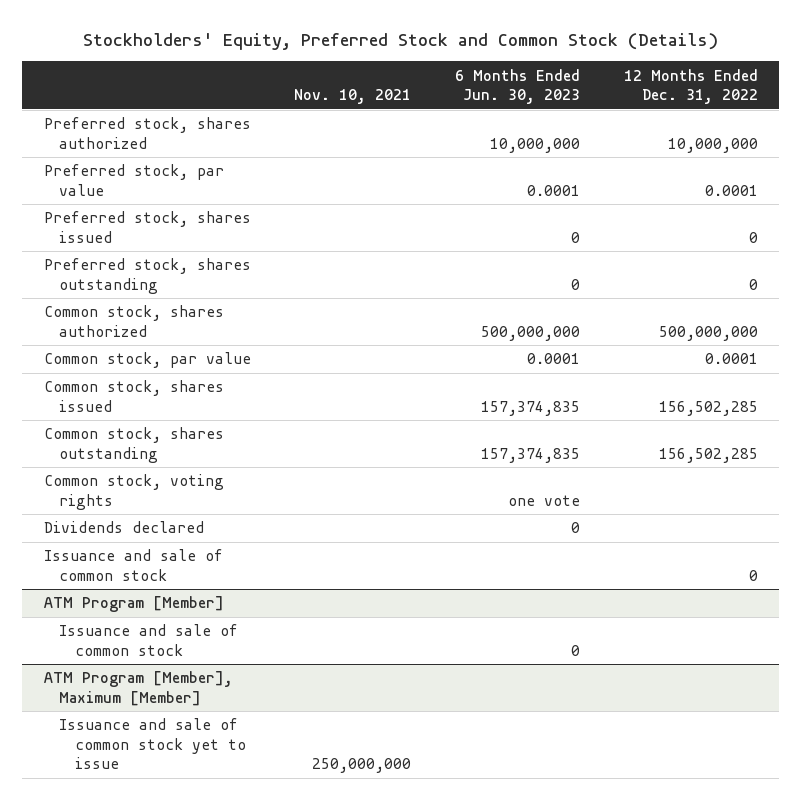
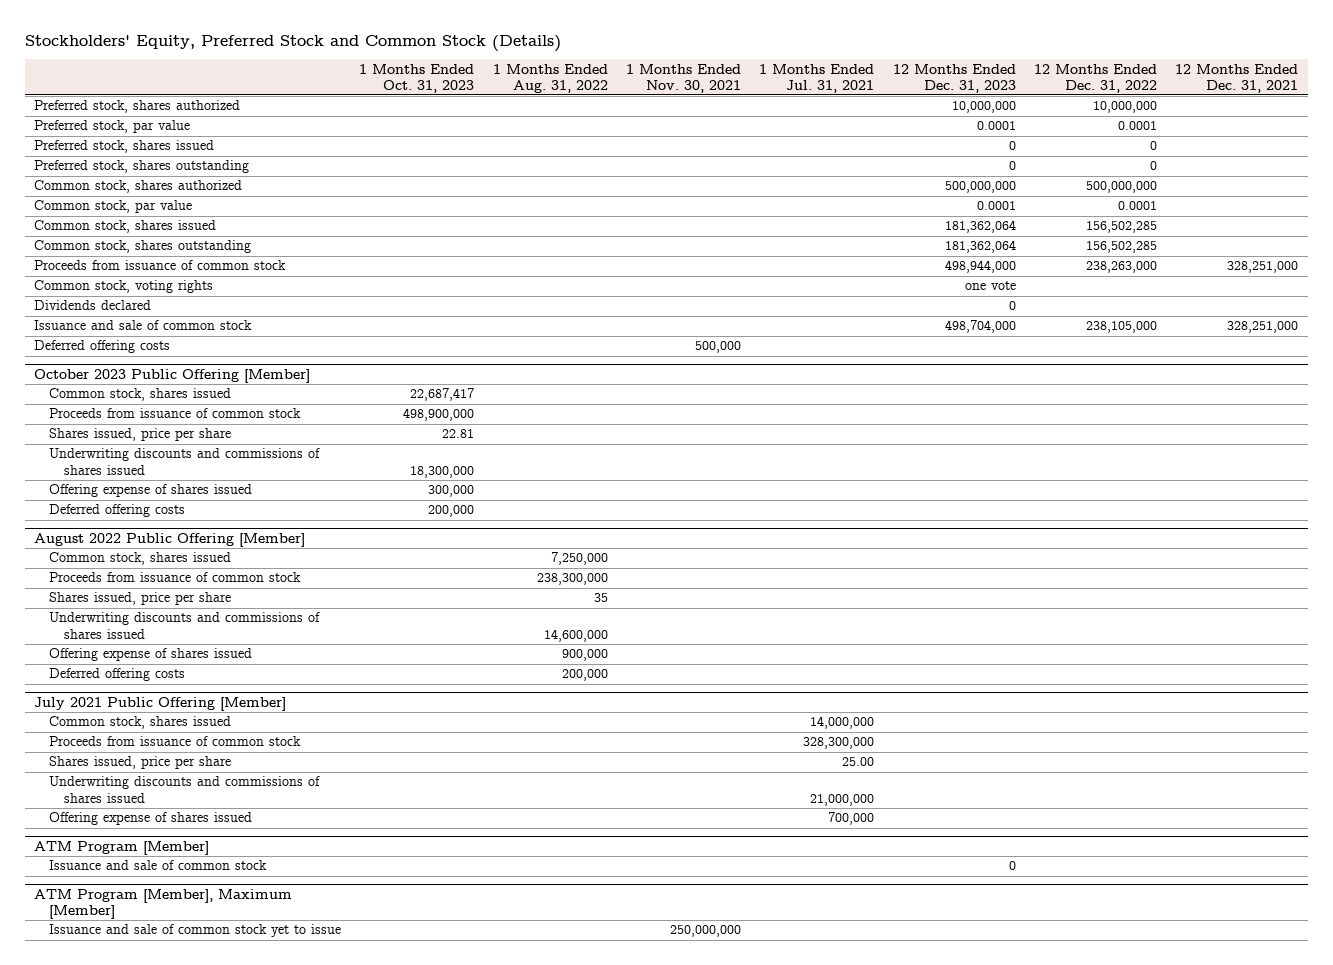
[294,89,412,105] Nov. 10, 2021 -> none
[454,68,580,105] 6 Months Ended Jun. 30, 2023 -> none
none -> [359,63,475,93] 1 Months Ended Oct. 31, 2023
none -> [492,63,608,93] 1 Months Ended Aug. 31, 2022
none -> [625,63,741,93] 1 Months Ended Nov. 30, 2021
none -> [759,63,875,93] 1 Months Ended Jul. 31, 2021
none -> [892,63,1016,93] 12 Months Ended Dec. 31, 2023
none -> [1175,63,1299,93] 12 Months Ended Dec. 31, 2021
none -> [34,260,287,271] Proceeds from issuance of common stock
[748,569,758,581] 0 -> [1086,321,1158,334] 238,105,000
none -> [34,340,171,354] Deferred offering costs
none -> [34,368,311,383] October 2023 Public Offering [Member]
none -> [48,388,231,402] Common stock, shares issued
none -> [48,408,301,419] Proceeds from issuance of common stock
none -> [48,428,231,442] Shares issued, price per share
none -> [48,448,320,475] Underwriting discounts and commissions of shares issued
none -> [48,484,252,498] Offering expense of shares issued
none -> [48,504,185,518] Deferred offering costs
none -> [34,532,306,547] August 2022 Public Offering [Member]
none -> [48,552,231,566] Common stock, shares issued
none -> [48,572,301,583] Proceeds from issuance of common stock
none -> [48,592,231,606] Shares issued, price per share
none -> [48,612,320,639] Underwriting discounts and commissions of shares issued
none -> [48,648,252,662] Offering expense of shares issued
none -> [48,668,185,682] Deferred offering costs
none -> [34,696,287,711] July 2021 Public Offering [Member]
none -> [48,716,231,730] Common stock, shares issued
none -> [48,736,301,747] Proceeds from issuance of common stock
none -> [48,756,231,770] Shares issued, price per share
none -> [48,776,320,803] Underwriting discounts and commissions of shares issued
none -> [48,812,252,826] Offering expense of shares issued

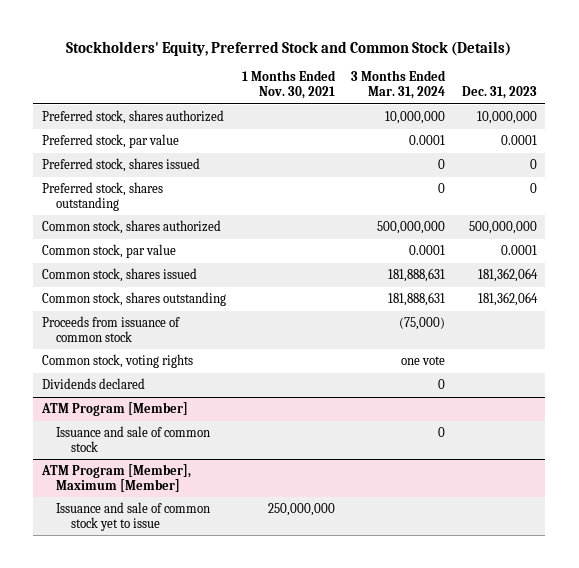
[359,63,475,93] 1 Months Ended Oct. 31, 2023 -> none
[492,63,608,93] 1 Months Ended Aug. 31, 2022 -> none
[759,63,875,93] 1 Months Ended Jul. 31, 2021 -> none
[892,63,1016,93] 12 Months Ended Dec. 31, 2023 -> none
[1034,63,1158,93] 12 Months Ended Dec. 31, 2022 -> none
[1175,63,1299,93] 12 Months Ended Dec. 31, 2021 -> none
none -> [351,70,447,100] 3 Months Ended Mar. 31, 2024
none -> [461,86,537,100] Dec. 31, 2023
[34,320,253,331] Issuance and sale of common stock -> none
[34,340,171,354] Deferred offering costs -> none
[34,368,311,383] October 2023 Public Offering [Member] -> none
[48,388,231,402] Common stock, shares issued -> none
[48,408,301,419] Proceeds from issuance of common stock -> none
[48,428,231,442] Shares issued, price per share -> none
[48,448,320,475] Underwriting discounts and commissions of shares issued -> none
[48,484,252,498] Offering expense of shares issued -> none
[48,504,185,518] Deferred offering costs -> none
[34,532,306,547] August 2022 Public Offering [Member] -> none
[48,552,231,566] Common stock, shares issued -> none
[48,572,301,583] Proceeds from issuance of common stock -> none
[48,592,231,606] Shares issued, price per share -> none
[48,612,320,639] Underwriting discounts and commissions of shares issued -> none
[48,648,252,662] Offering expense of shares issued -> none
[48,668,185,682] Deferred offering costs -> none
[34,696,287,711] July 2021 Public Offering [Member] -> none
[48,716,231,730] Common stock, shares issued -> none
[48,736,301,747] Proceeds from issuance of common stock -> none
[48,756,231,770] Shares issued, price per share -> none
[48,776,320,803] Underwriting discounts and commissions of shares issued -> none
[48,812,252,826] Offering expense of shares issued -> none

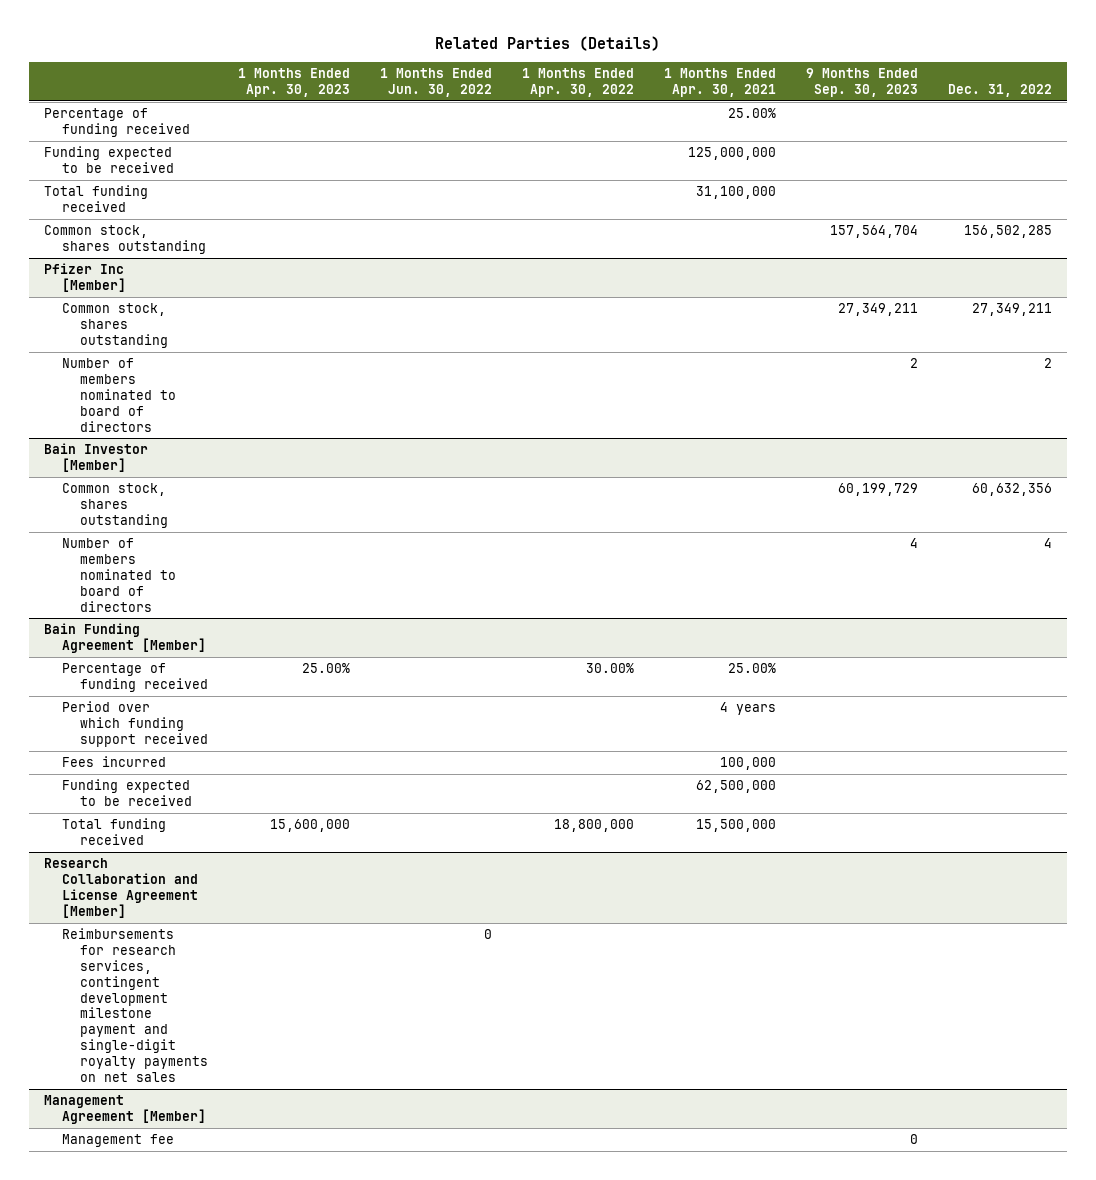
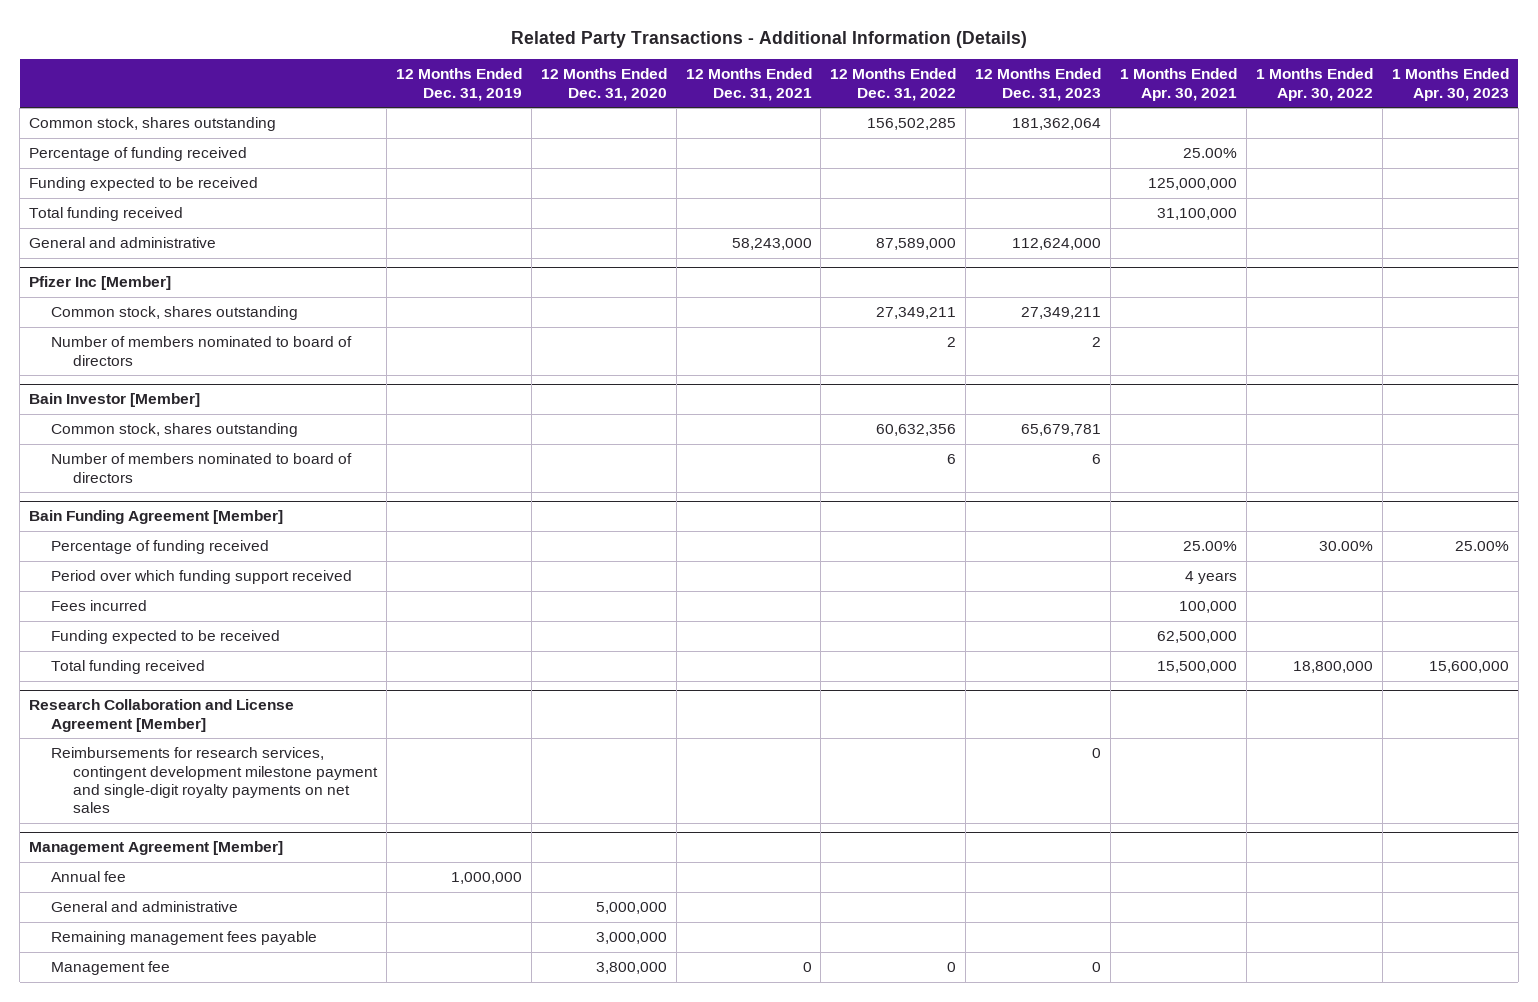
[435,36,661,52] Related Parties (Details) -> [511,30,1028,48] Related Party Transactions - Additional Information (Details)
[380,68,493,97] 1 Months Ended Jun. 30, 2022 -> none
[806,68,919,97] 9 Months Ended Sep. 30, 2023 -> none
[948,83,1053,97] Dec. 31, 2022 -> none
none -> [395,68,522,101] 12 Months Ended Dec. 31, 2019
none -> [540,68,667,101] 12 Months Ended Dec. 31, 2020
none -> [685,68,812,101] 12 Months Ended Dec. 31, 2021
none -> [830,68,957,101] 12 Months Ended Dec. 31, 2022
none -> [975,68,1102,101] 12 Months Ended Dec. 31, 2023
[44,225,207,255] Common stock, shares outstanding -> [29,117,277,132] Common stock, shares outstanding
none -> [29,237,217,249] General and administrative
none -> [51,871,127,883] Annual fee
none -> [51,901,239,913] General and administrative
none -> [51,931,318,946] Remaining management fees payable

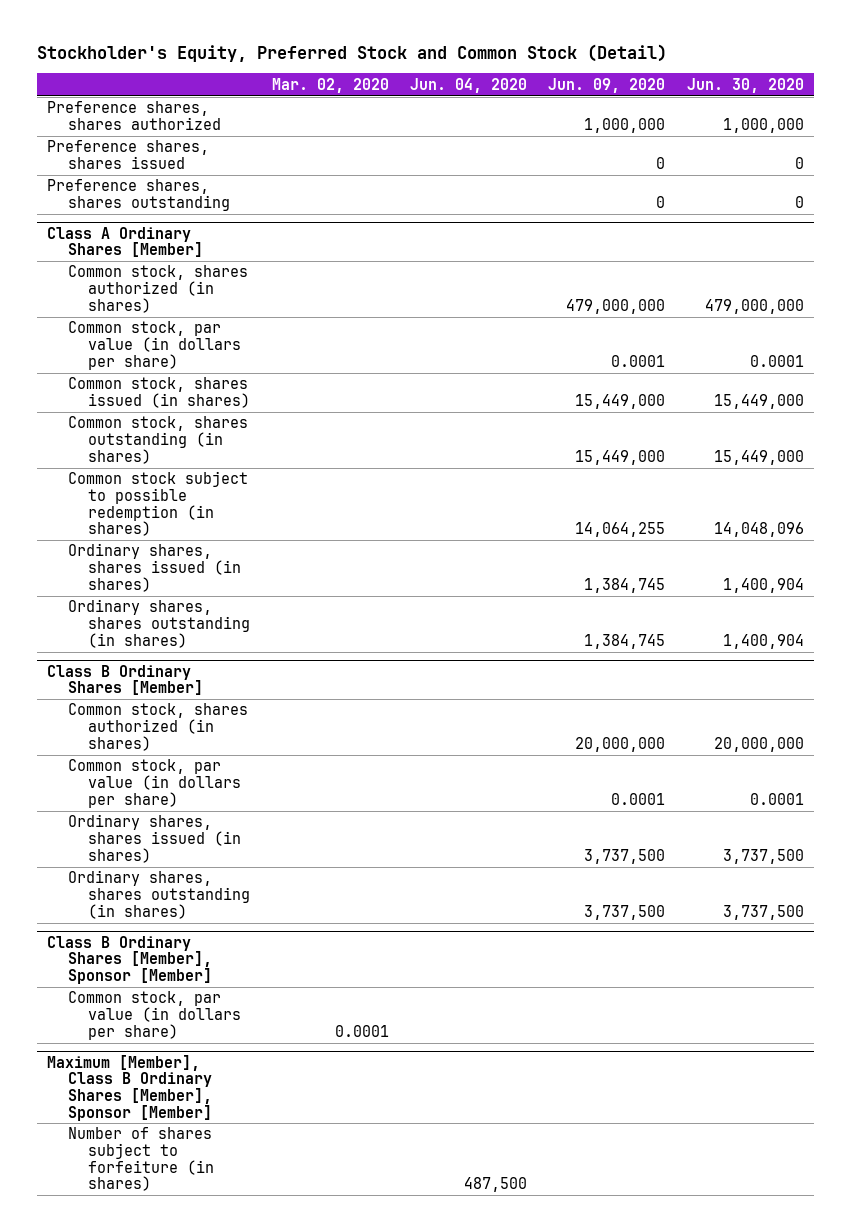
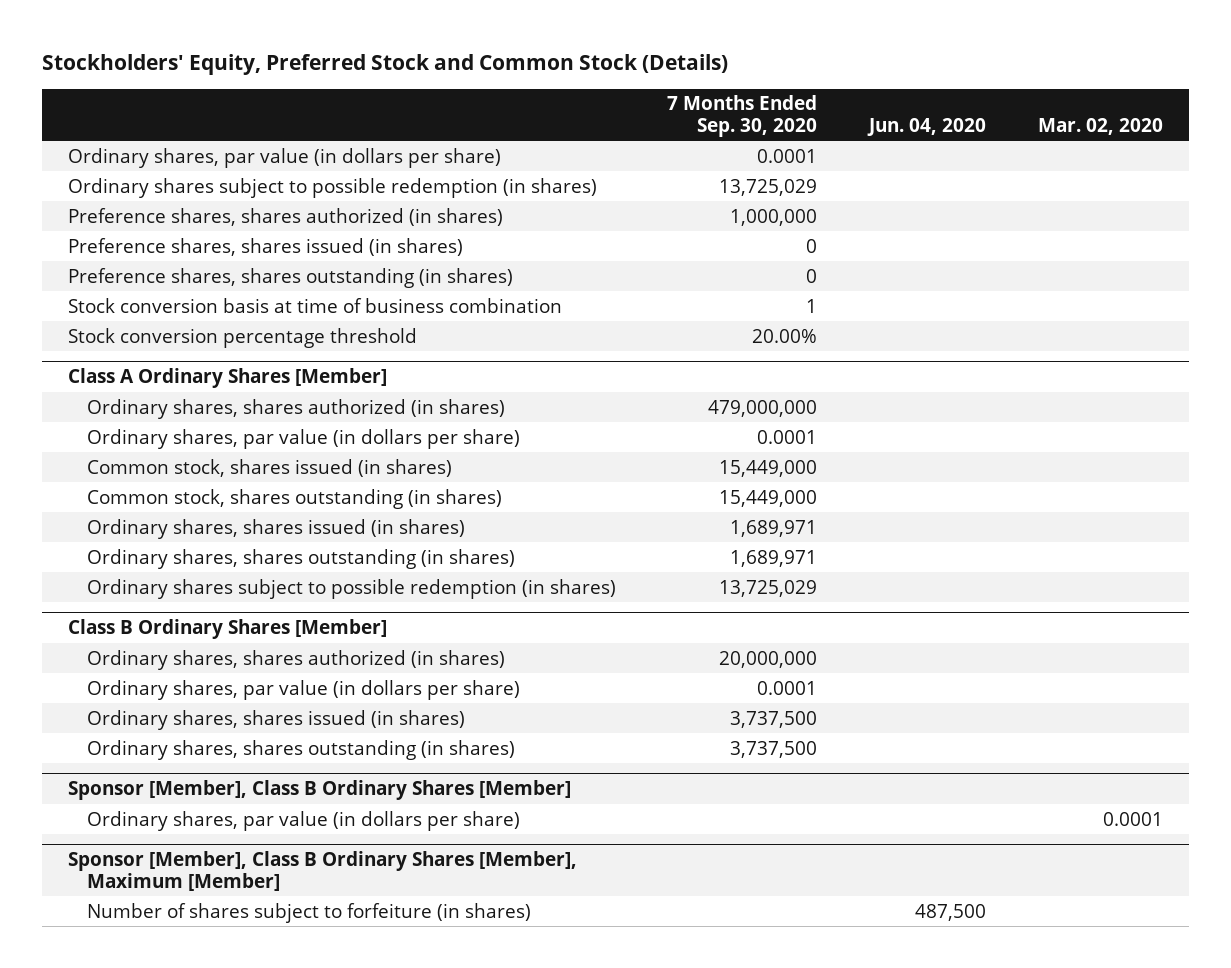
[36,43,667,62] Stockholder's Equity, Preferred Stock and Common Stock (Detail) -> [42,54,729,76] Stockholders' Equity, Preferred Stock and Common Stock (Details)
[548,77,666,93] Jun. 09, 2020 -> none
[686,77,804,93] Jun. 30, 2020 -> none
none -> [667,95,818,137] 7 Months Ended Sep. 30, 2020
none -> [67,147,501,168] Ordinary shares, par value (in dollars per share)
none -> [67,177,597,198] Ordinary shares subject to possible redemption (in shares)
[47,101,221,131] Preference shares, shares authorized -> [67,207,503,226] Preference shares, shares authorized (in shares)
[47,140,210,170] Preference shares, shares issued -> [67,237,463,256] Preference shares, shares issued (in shares)
[47,179,230,212] Preference shares, shares outstanding -> [67,267,513,288] Preference shares, shares outstanding (in shares)
none -> [67,297,562,313] Stock conversion basis at time of business combination
none -> [67,327,417,348] Stock conversion percentage threshold
[67,265,248,313] Common stock, shares authorized (in shares) -> [86,398,505,419] Ordinary shares, shares authorized (in shares)
[67,321,242,370] Common stock, par value (in dollars per share) -> [86,428,520,449] Ordinary shares, par value (in dollars per share)
[67,471,248,537] Common stock subject to possible redemption (in shares) -> none
none -> [86,578,616,599] Ordinary shares subject to possible redemption (in shares)
[67,703,248,751] Common stock, shares authorized (in shares) -> [86,649,505,670] Ordinary shares, shares authorized (in shares)
[67,759,242,808] Common stock, par value (in dollars per share) -> [86,679,520,700] Ordinary shares, par value (in dollars per share)
[47,935,212,985] Class B Ordinary Shares [Member], Sponsor [Member] -> [67,780,571,801] Sponsor [Member], Class B Ordinary Shares [Member]
[67,991,242,1040] Common stock, par value (in dollars per share) -> [86,810,520,831] Ordinary shares, par value (in dollars per share)
[47,1054,212,1121] Maximum [Member], Class B Ordinary Shares [Member], Sponsor [Member] -> [67,851,577,891] Sponsor [Member], Class B Ordinary Shares [Member], Maximum [Member]

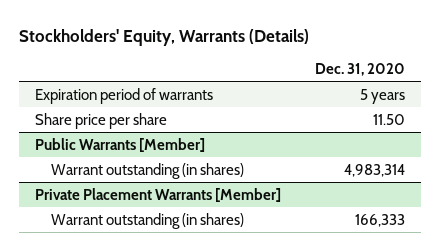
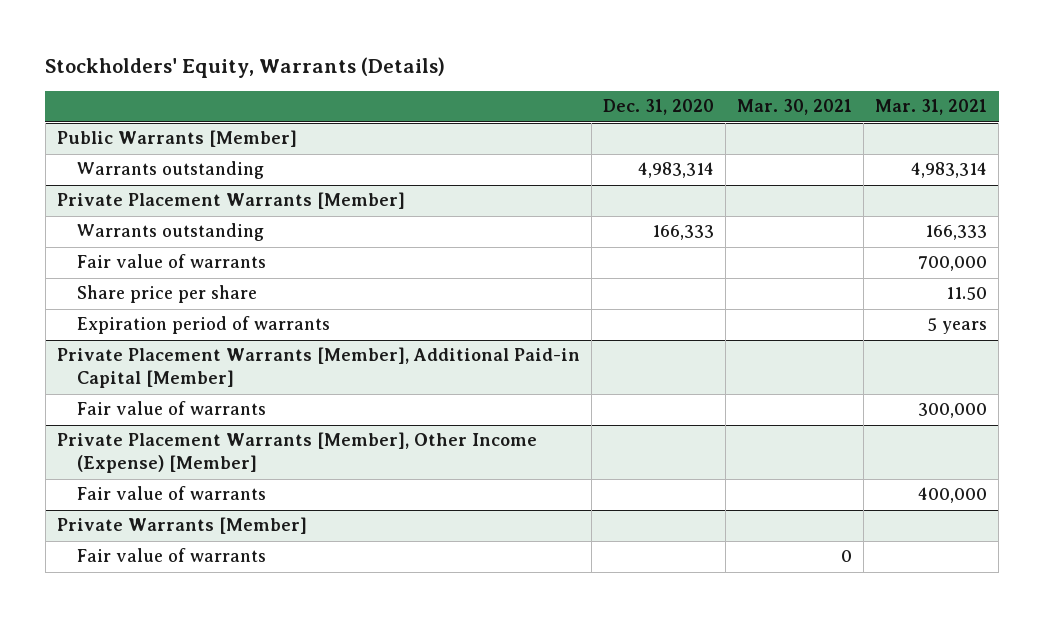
none -> [737,99,853,116] Mar. 30, 2021
none -> [875,99,988,116] Mar. 31, 2021
[35,87,214,104] Expiration period of warrants -> none
[35,112,168,129] Share price per share -> none
[50,162,244,179] Warrant outstanding (in shares) -> [76,161,264,180] Warrants outstanding
[50,212,244,229] Warrant outstanding (in shares) -> [76,223,264,242] Warrants outstanding
none -> [76,254,266,269] Fair value of warrants
none -> [76,285,257,304] Share price per share
none -> [76,316,330,335] Expiration period of warrants
none -> [57,347,581,389] Private Placement Warrants [Member], Additional Paid-in Capital [Member]
none -> [76,401,266,416] Fair value of warrants
none -> [57,432,538,474] Private Placement Warrants [Member], Other Income (Expense) [Member]
none -> [76,486,266,501] Fair value of warrants
none -> [57,517,308,535] Private Warrants [Member]
none -> [76,548,266,563] Fair value of warrants

